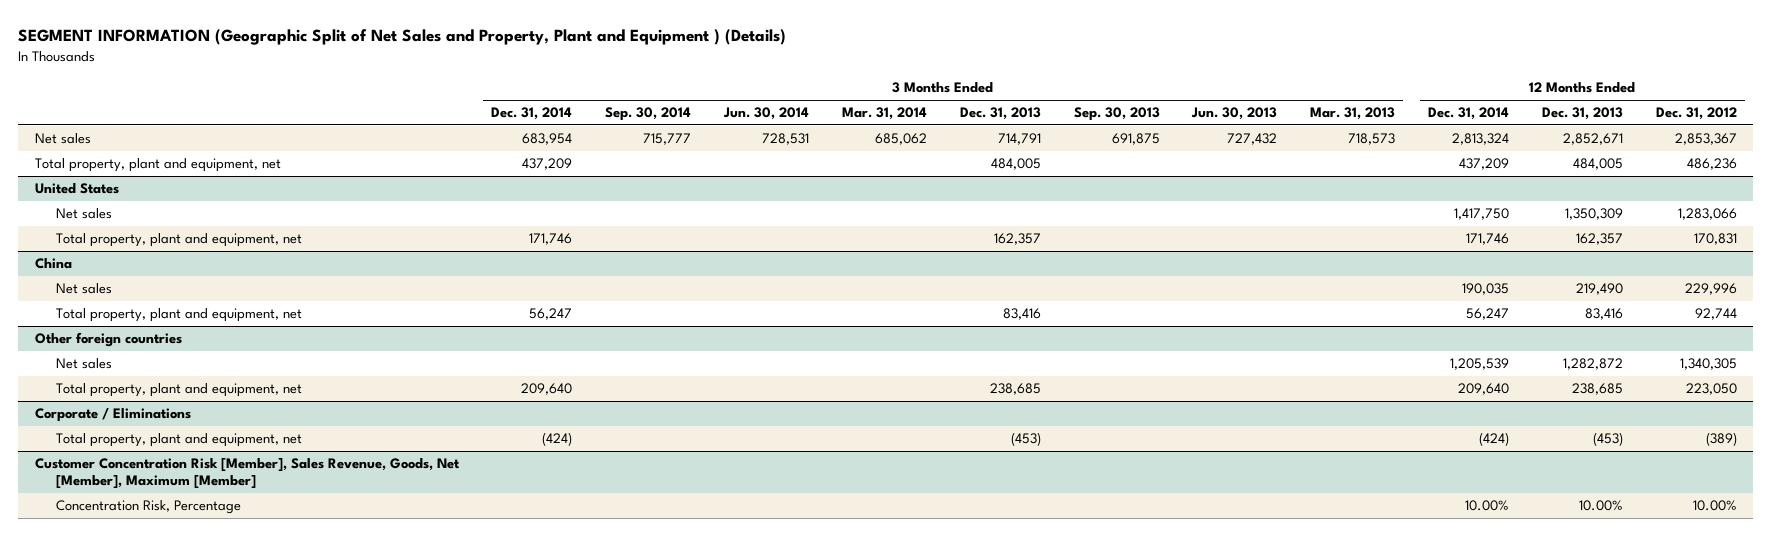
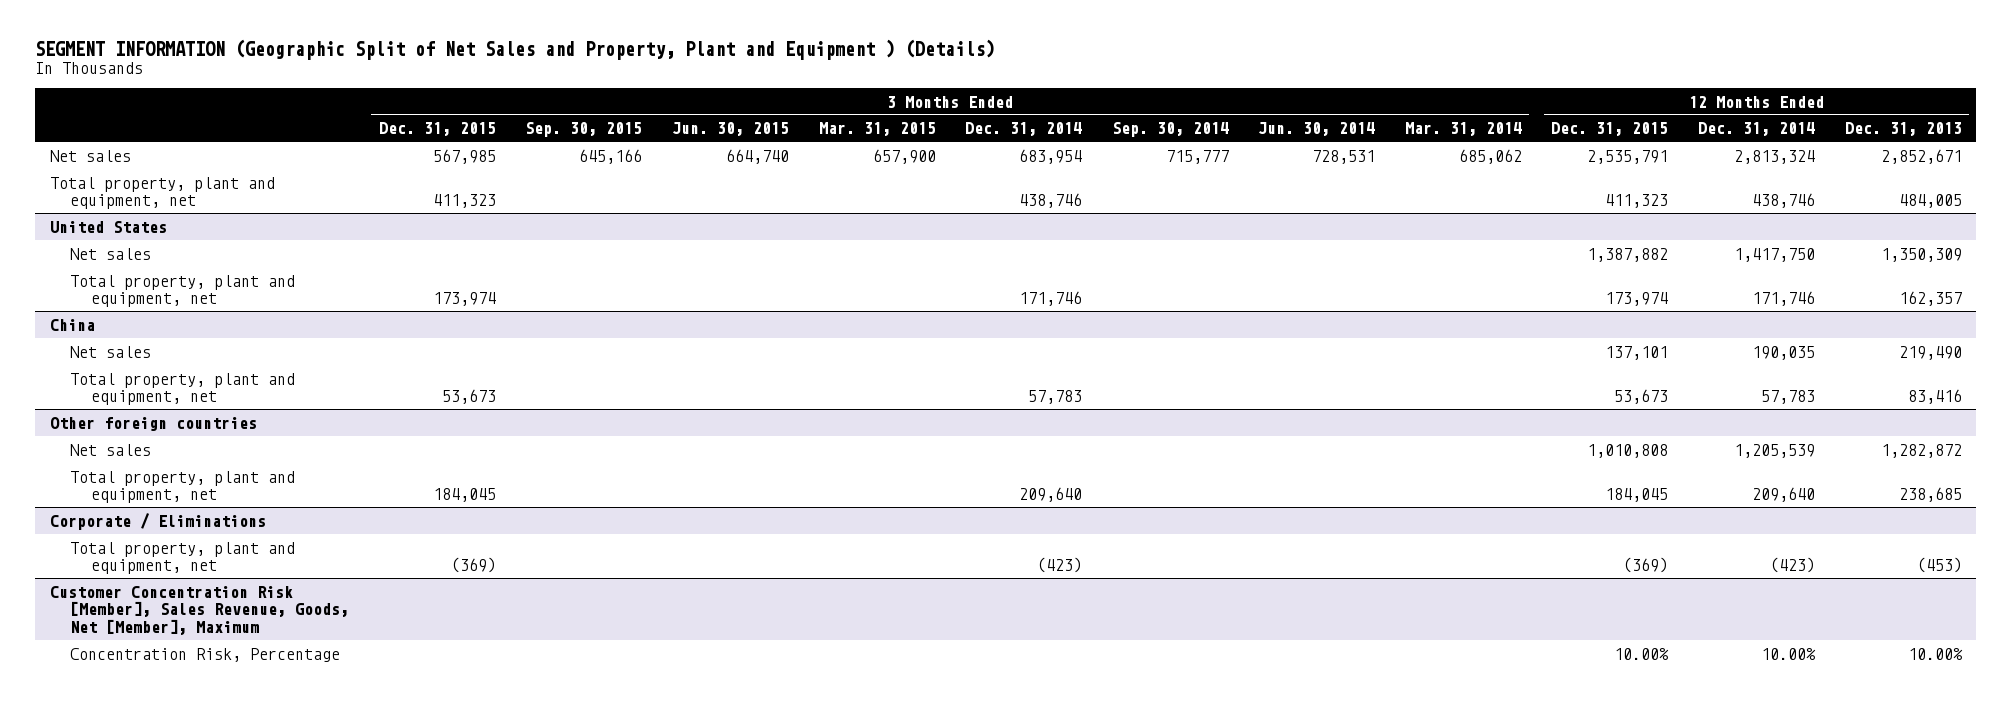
[959,107,1041,121] Dec. 31, 2013 -> none
[1073,107,1160,122] Sep. 30, 2013 -> none
[1191,107,1278,121] Jun. 30, 2013 -> none
[1310,107,1396,121] Mar. 31, 2013 -> none
[1655,107,1737,121] Dec. 31, 2012 -> none
none -> [378,122,496,137] Dec. 31, 2015
none -> [525,122,643,138] Sep. 30, 2015
none -> [671,122,789,137] Jun. 30, 2015
none -> [818,122,936,137] Mar. 31, 2015
none -> [1551,122,1669,137] Dec. 31, 2015
[522,158,573,171] 437,209 -> [1019,193,1083,209] 438,746
[1459,158,1510,171] 437,209 -> [1752,193,1816,209] 438,746
[529,308,573,321] 56,247 -> [1028,390,1083,405] 57,783
[1466,308,1510,321] 56,247 -> [1761,390,1816,405] 57,783
[542,432,573,447] (424) -> [1037,557,1083,574] (423)
[1479,432,1510,447] (424) -> [1770,557,1816,574] (423)
[34,458,460,490] Customer Concentration Risk [Member], Sales Revenue, Goods, Net [Member], Maximum [Member] -> [49,585,350,635] Customer Concentration Risk [Member], Sales Revenue, Goods, Net [Member], Maximum

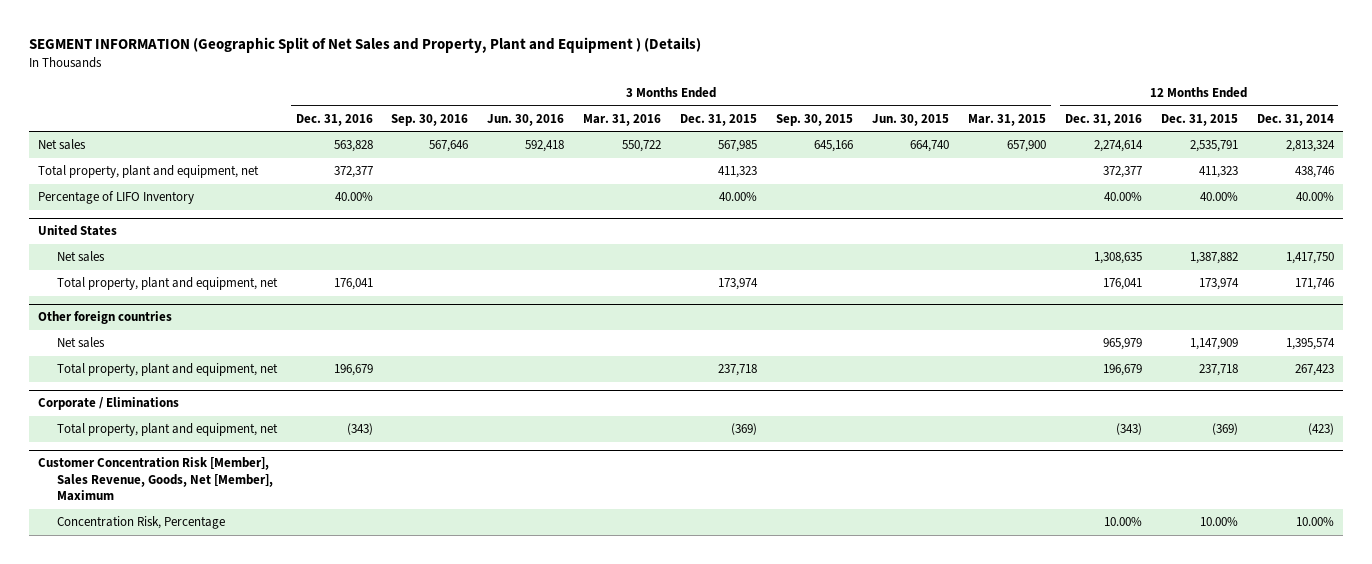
[965,122,1083,137] Dec. 31, 2014 -> none
[1111,122,1229,138] Sep. 30, 2014 -> none
[1258,122,1376,137] Jun. 30, 2014 -> none
[1404,122,1522,137] Mar. 31, 2014 -> none
[1844,122,1962,137] Dec. 31, 2013 -> none
none -> [295,113,373,126] Dec. 31, 2016
none -> [391,113,469,126] Sep. 30, 2016
none -> [487,113,565,126] Jun. 30, 2016
none -> [583,113,662,126] Mar. 31, 2016
none -> [1064,113,1142,126] Dec. 31, 2016
none -> [38,191,195,205] Percentage of LIFO Inventory
[49,318,95,331] China -> none
[70,345,152,358] Net sales -> none
[70,372,296,406] Total property, plant and equipment, net -> none
[1587,443,1669,458] 1,010,808 -> [1189,338,1238,351] 1,147,909
[1734,443,1816,458] 1,205,539 -> [1285,338,1335,351] 1,395,574
[432,488,496,503] 184,045 -> [718,364,758,377] 237,718
[1605,488,1669,503] 184,045 -> [1198,364,1238,377] 237,718
[1752,487,1816,503] 209,640 -> [1294,364,1334,377] 267,423

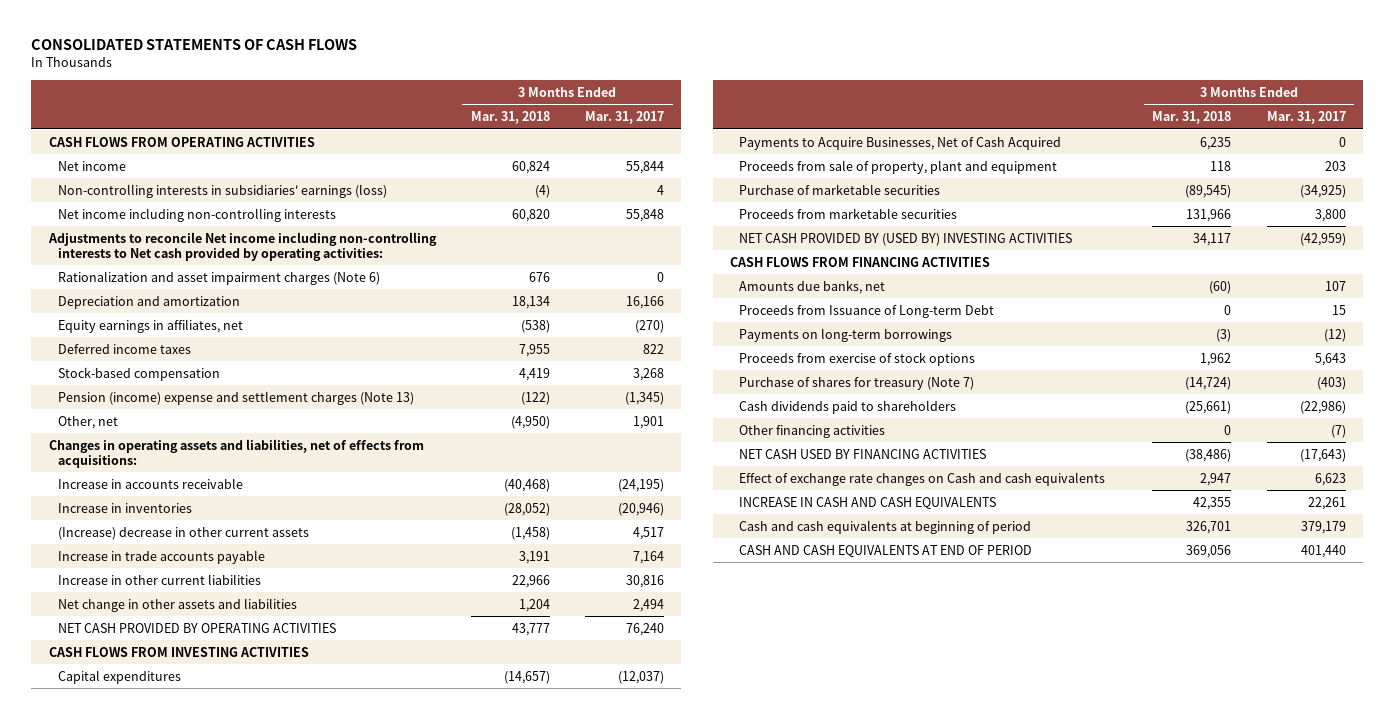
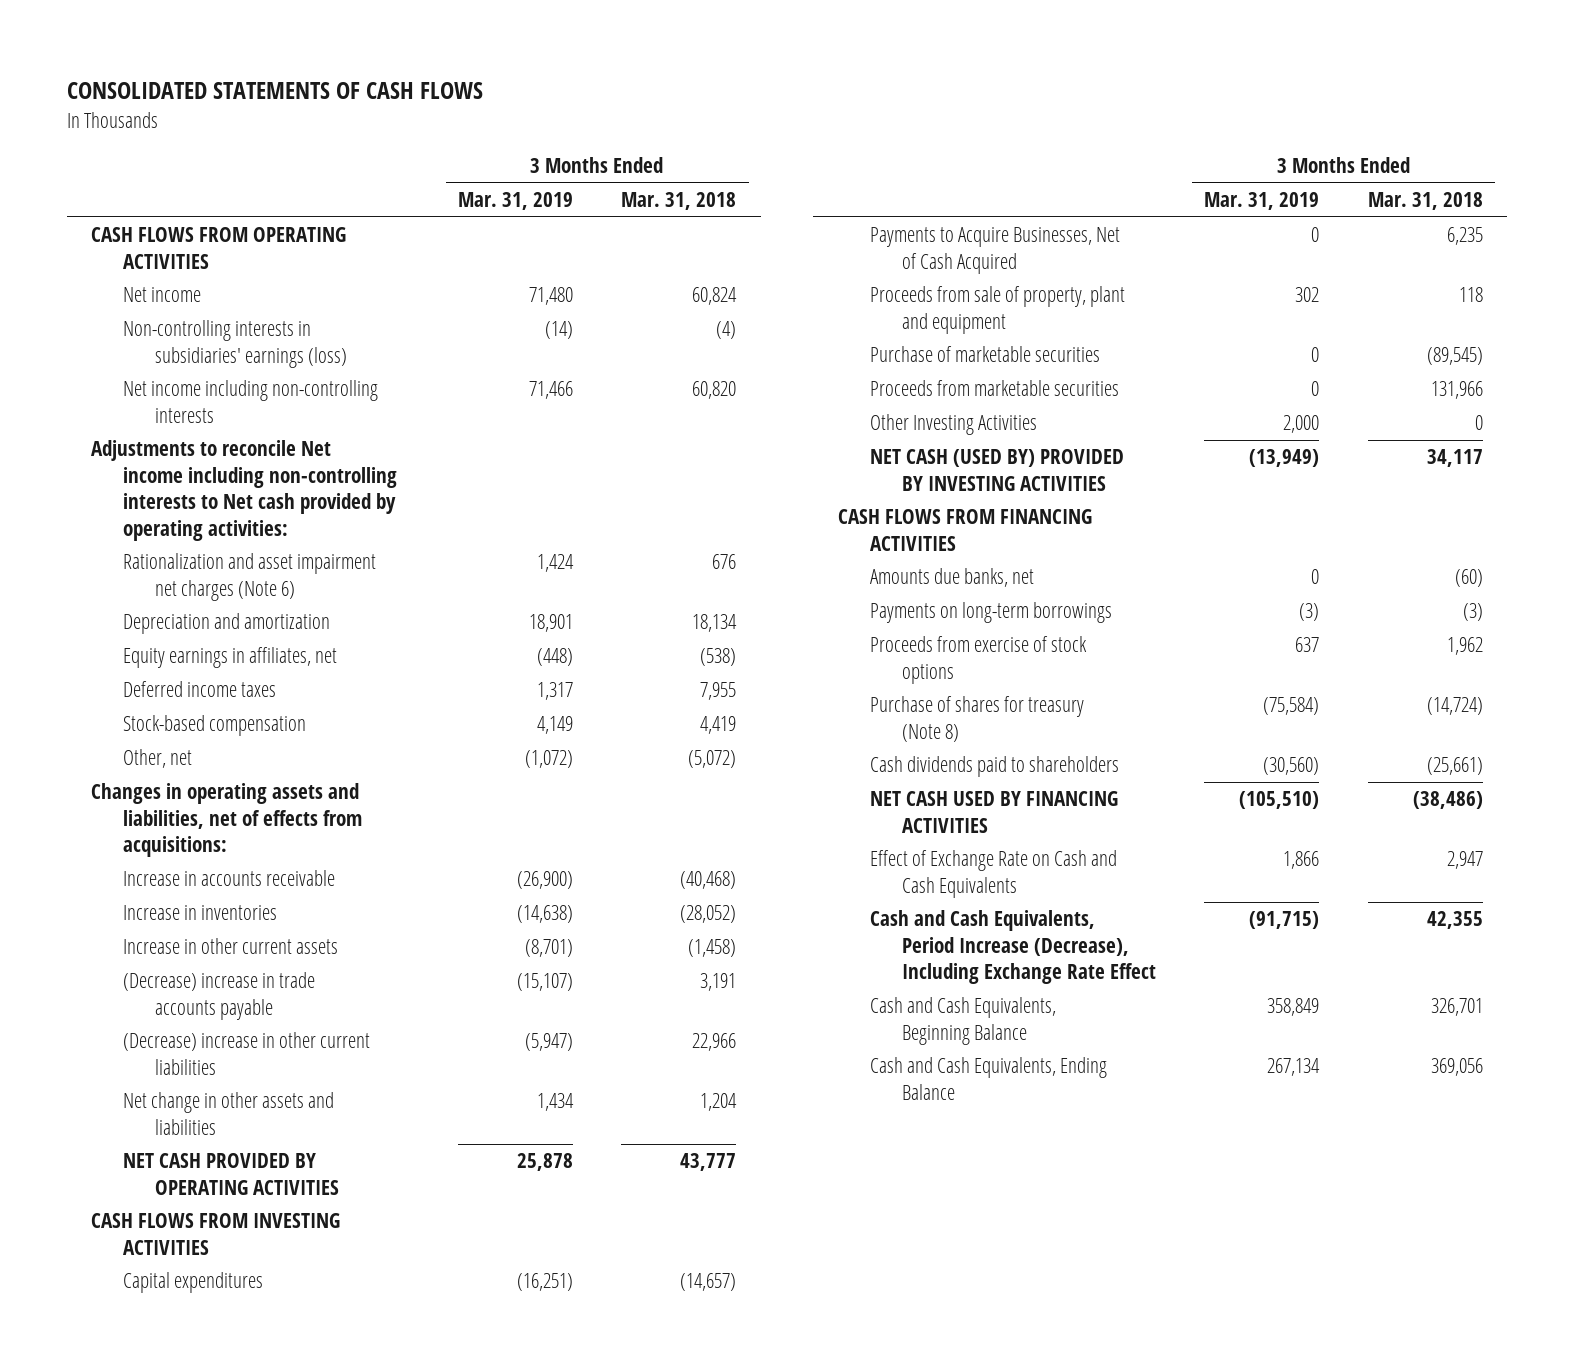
[584,111,664,125] Mar. 31, 2017 -> none
none -> [457,192,573,211] Mar. 31, 2019
[57,270,380,285] Rationalization and asset impairment charges (Note 6) -> [123,553,377,601] Rationalization and asset impairment net charges (Note 6)
[57,390,414,405] Pension (income) expense and settlement charges (Note 13) -> none
[510,415,550,429] (4,950) -> [688,750,737,769] (5,072)
[57,526,309,540] (Increase) decrease in other current assets -> [123,938,339,955] Increase in other current assets
[57,549,265,564] Increase in trade accounts payable -> [123,972,316,1020] (Decrease) increase in trade accounts payable
[57,573,261,585] Increase in other current liabilities -> [123,1032,371,1075] (Decrease) increase in other current liabilities
none -> [869,414,1037,436] Other Investing Activities
[739,232,1073,246] NET CASH PROVIDED BY (USED BY) INVESTING ACTIVITIES -> [869,449,1124,491] NET CASH (USED BY) PROVIDED BY INVESTING ACTIVITIES
[739,304,995,318] Proceeds from Issuance of Long-term Debt -> none
[739,376,975,390] Purchase of shares for treasury (Note 7) -> [869,696,1084,742] Purchase of shares for treasury (Note 8)
[739,424,886,438] Other financing activities -> none
[739,471,1106,486] Effect of exchange rate changes on Cash and cash equivalents -> [869,850,1117,898] Effect of Exchange Rate on Cash and Cash Equivalents
[739,496,997,509] INCREASE IN CASH AND CASH EQUIVALENTS -> [869,910,1156,985] Cash and Cash Equivalents, Period Increase (Decrease), Including Exchange Rate Effect
[739,519,1032,534] Cash and cash equivalents at beginning of period -> [869,997,1056,1045] Cash and Cash Equivalents, Beginning Balance
[739,544,1033,557] CASH AND CASH EQUIVALENTS AT END OF PERIOD -> [869,1057,1107,1100] Cash and Cash Equivalents, Ending Balance

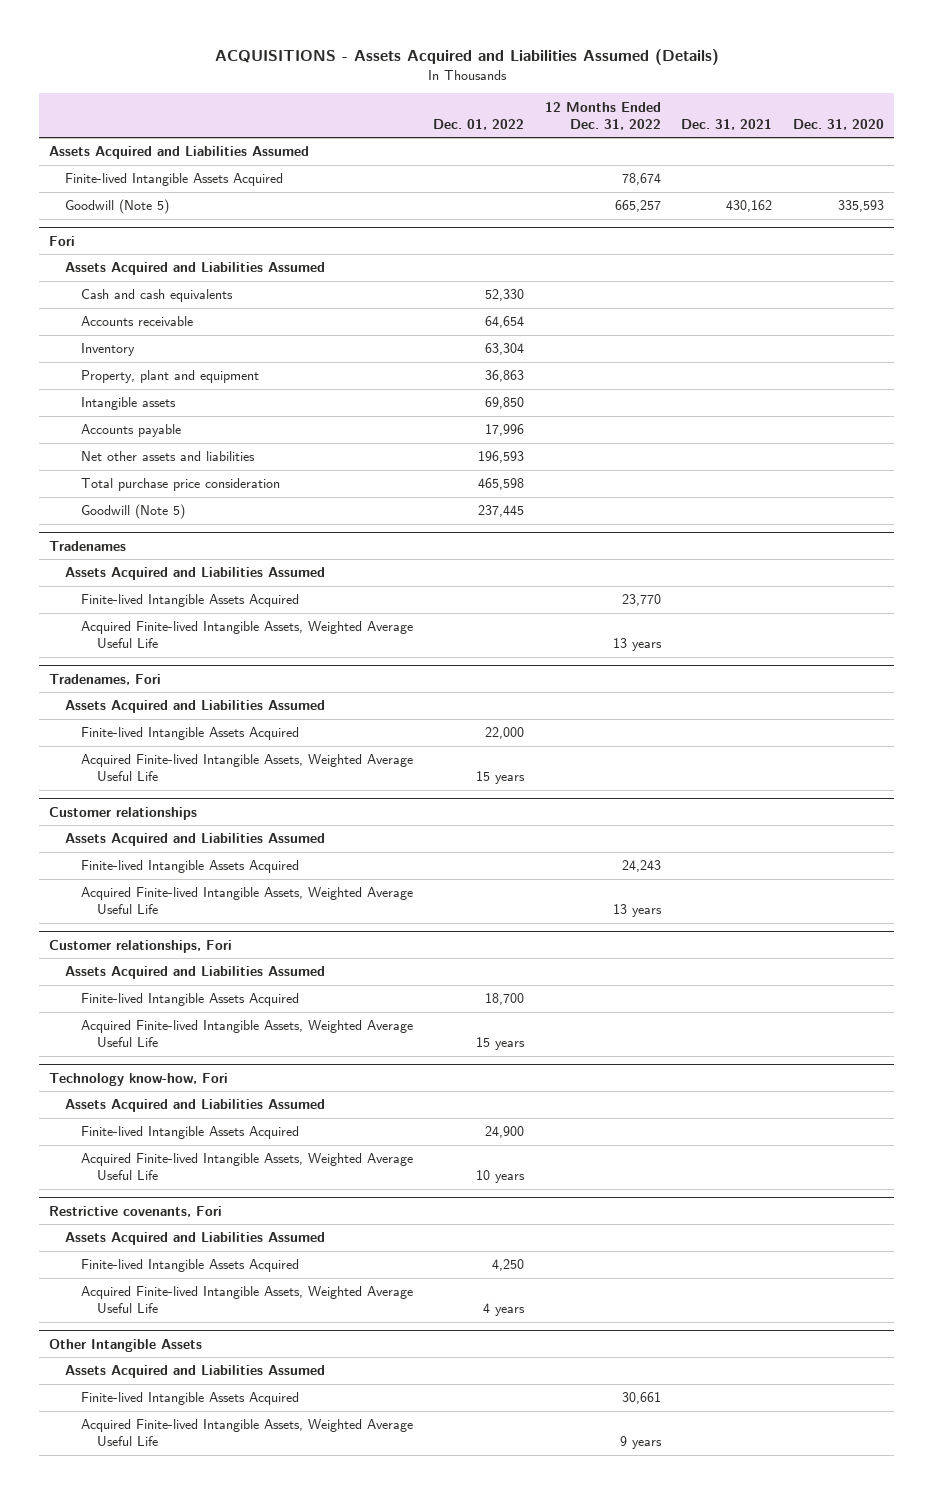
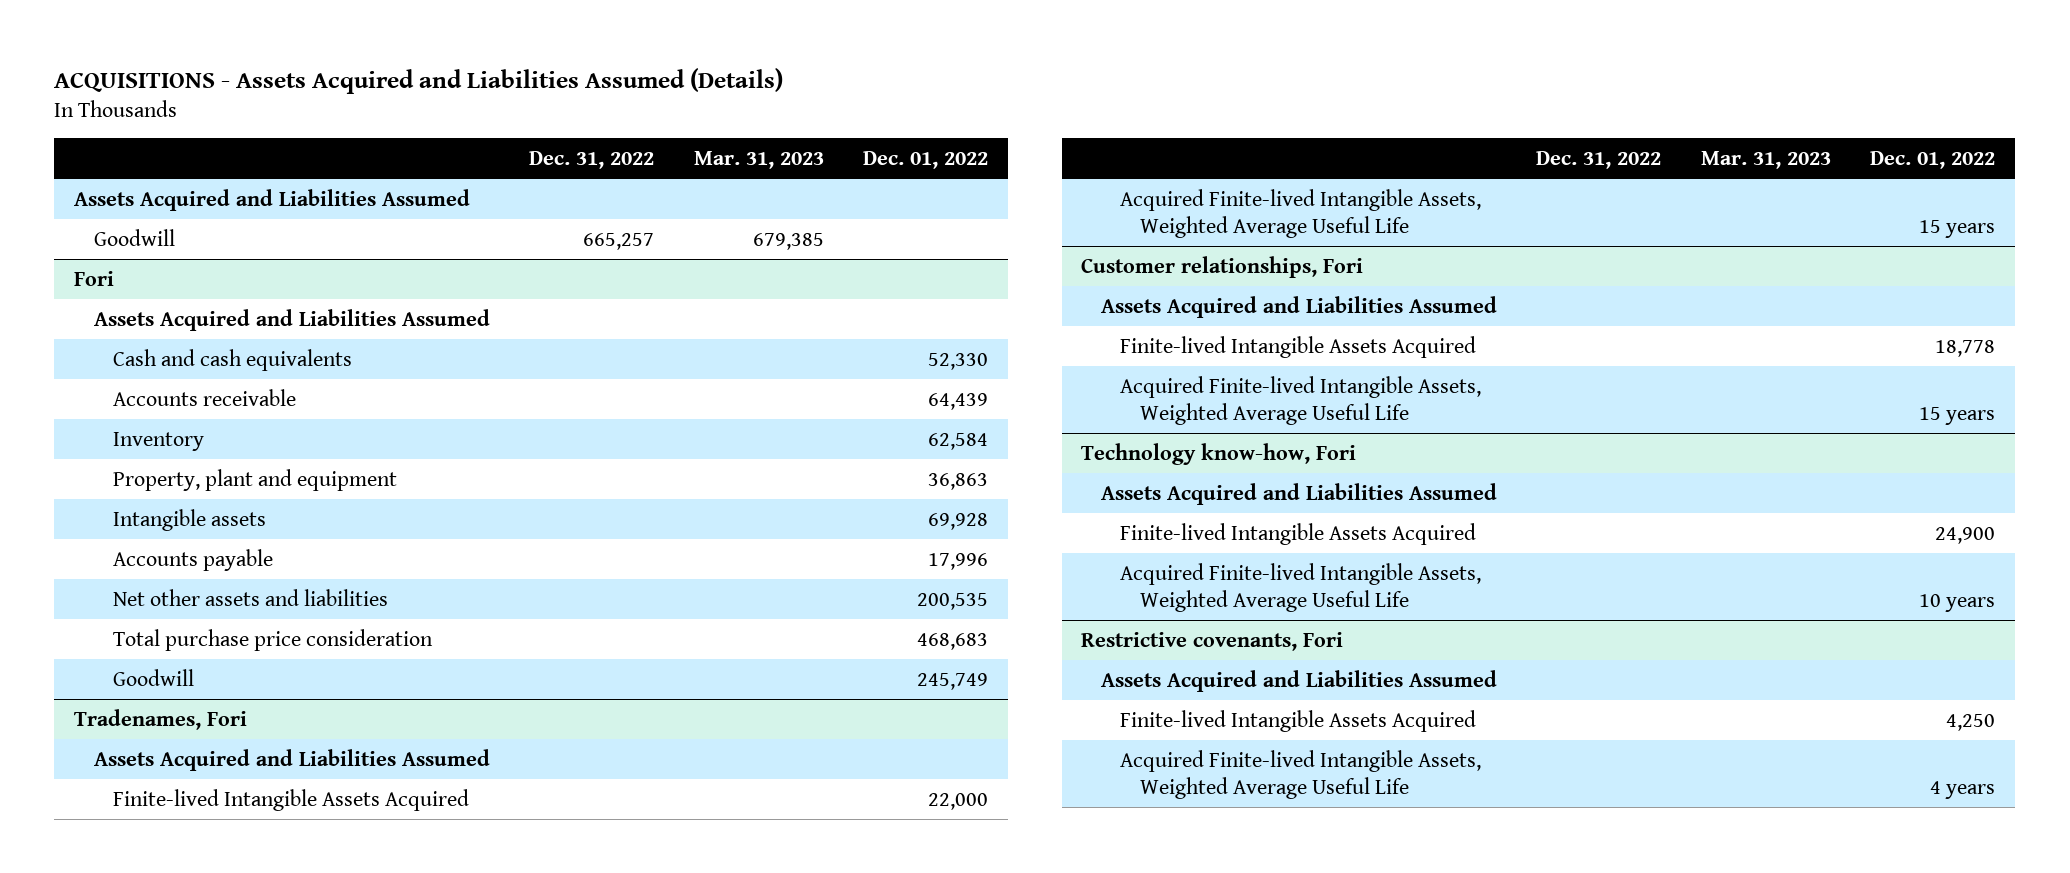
[544,101,661,130] 12 Months Ended Dec. 31, 2022 -> none
[681,118,773,130] Dec. 31, 2021 -> none
[792,118,884,130] Dec. 31, 2020 -> none
none -> [529,150,655,169] Dec. 31, 2022
none -> [693,150,824,169] Mar. 31, 2023
[65,173,284,187] Finite-lived Intangible Assets Acquired -> none
[65,199,170,215] Goodwill (Note 5) -> [93,228,175,246] Goodwill
[485,316,525,329] 64,654 -> [928,392,989,410] 64,439
[485,343,525,356] 63,304 -> [928,432,989,450] 62,584
[485,397,525,410] 69,850 -> [928,512,989,530] 69,928
[49,540,127,551] Tradenames -> none
[65,567,326,581] Assets Acquired and Liabilities Assumed -> none
[80,594,299,608] Finite-lived Intangible Assets Acquired -> none
[80,621,413,649] Acquired Finite-lived Intangible Assets, Weighted Average Useful Life -> none
[478,451,525,464] 196,593 -> [917,592,989,610] 200,535
[478,478,525,491] 465,598 -> [917,632,989,650] 468,683
[80,504,185,520] Goodwill (Note 5) -> [113,668,195,686] Goodwill
[478,505,525,518] 237,445 -> [917,672,989,690] 245,749
[49,806,198,820] Customer relationships -> none
[65,833,326,847] Assets Acquired and Liabilities Assumed -> none
[80,860,299,874] Finite-lived Intangible Assets Acquired -> none
[80,887,413,915] Acquired Finite-lived Intangible Assets, Weighted Average Useful Life -> none
[485,993,525,1006] 18,700 -> [1935,339,1996,357] 18,778
[49,1338,203,1352] Other Intangible Assets -> none
[65,1365,326,1379] Assets Acquired and Liabilities Assumed -> none
[80,1392,299,1406] Finite-lived Intangible Assets Acquired -> none
[80,1419,413,1447] Acquired Finite-lived Intangible Assets, Weighted Average Useful Life -> none

